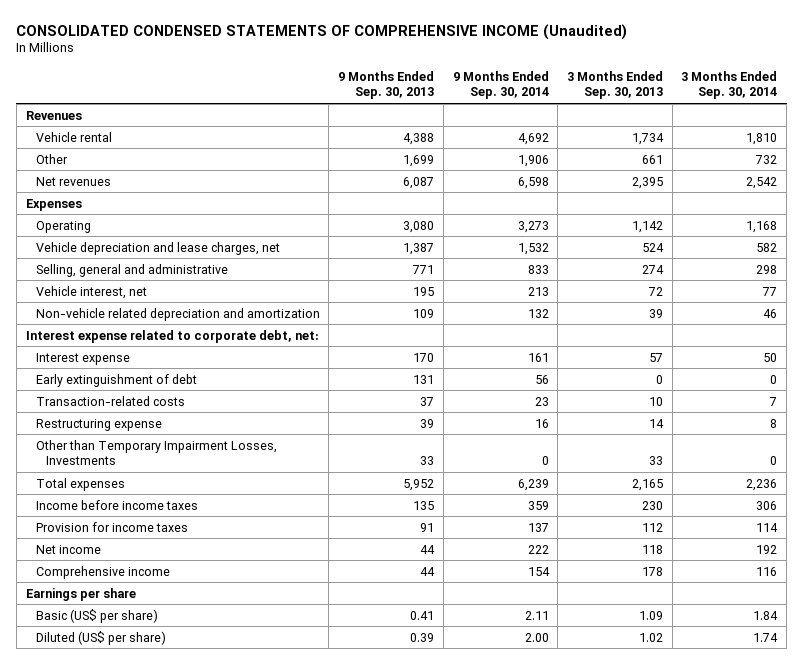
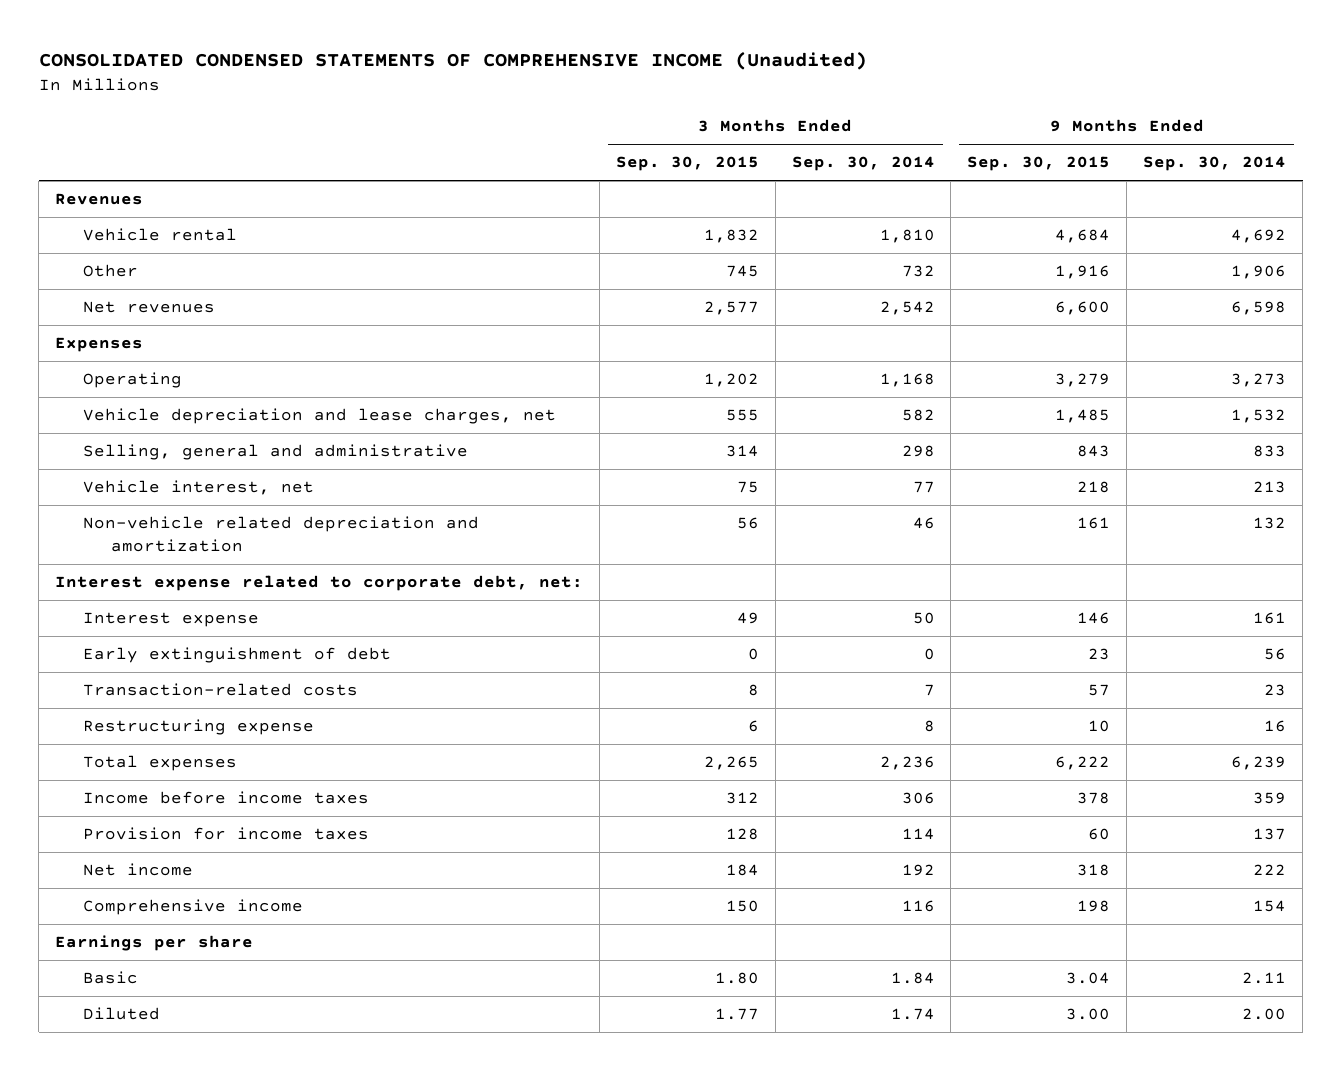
[338,70,435,100] 9 Months Ended Sep. 30, 2013 -> none
[566,70,663,100] 3 Months Ended Sep. 30, 2013 -> none
none -> [615,156,759,172] Sep. 30, 2015
none -> [967,156,1111,172] Sep. 30, 2015
[35,439,277,466] Other than Temporary Impairment Losses, Investments -> none
[35,608,158,623] Basic (US$ per share) -> [82,971,138,985] Basic
[35,630,166,645] Diluted (US$ per share) -> [82,1007,160,1021] Diluted

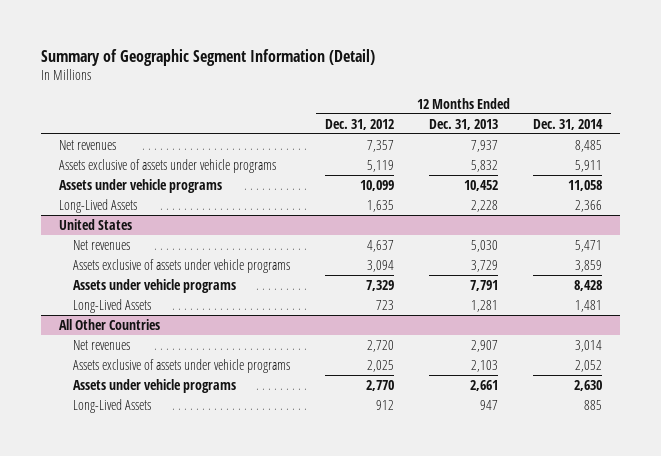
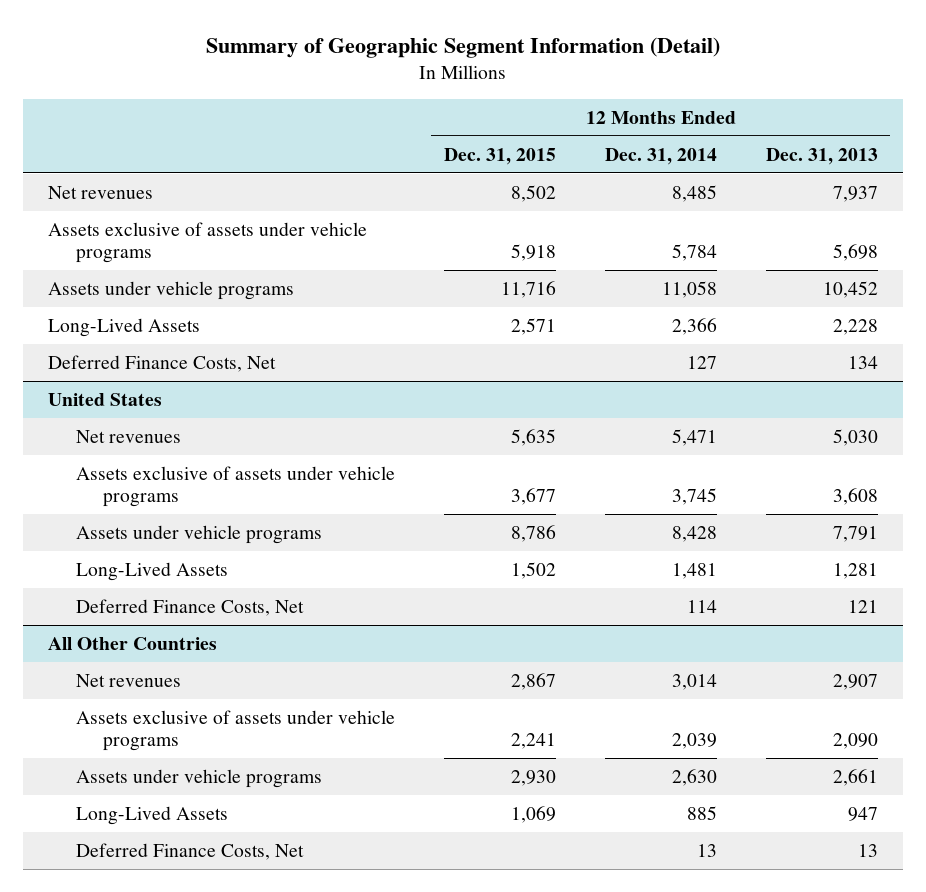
[324,118,394,130] Dec. 31, 2012 -> none
none -> [443,147,556,165] Dec. 31, 2015
[471,159,499,172] 5,832 -> [833,244,879,262] 5,698
[575,159,603,172] 5,911 -> [671,244,717,262] 5,784
none -> [48,354,277,372] Deferred Finance Costs, Net
[471,259,499,272] 3,729 -> [833,488,879,506] 3,608
[575,259,603,272] 3,859 -> [671,488,717,506] 3,745
none -> [75,598,304,616] Deferred Finance Costs, Net
[471,359,499,372] 2,103 -> [833,733,879,750] 2,090
[575,359,603,372] 2,052 -> [671,733,717,750] 2,039
none -> [75,842,304,860] Deferred Finance Costs, Net

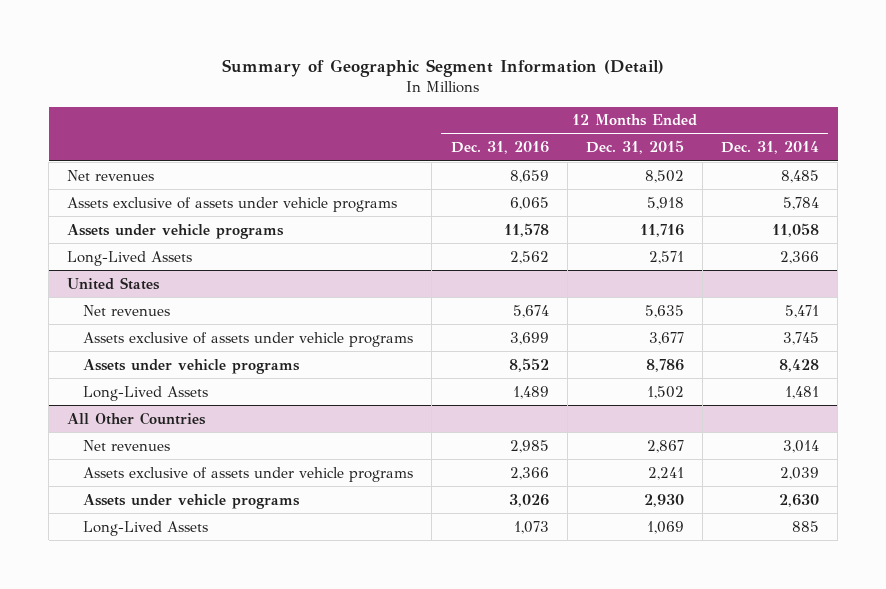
[766,147,879,165] Dec. 31, 2013 -> none
none -> [450,141,549,155] Dec. 31, 2016
[48,354,277,372] Deferred Finance Costs, Net -> none
[75,598,304,616] Deferred Finance Costs, Net -> none
[75,842,304,860] Deferred Finance Costs, Net -> none

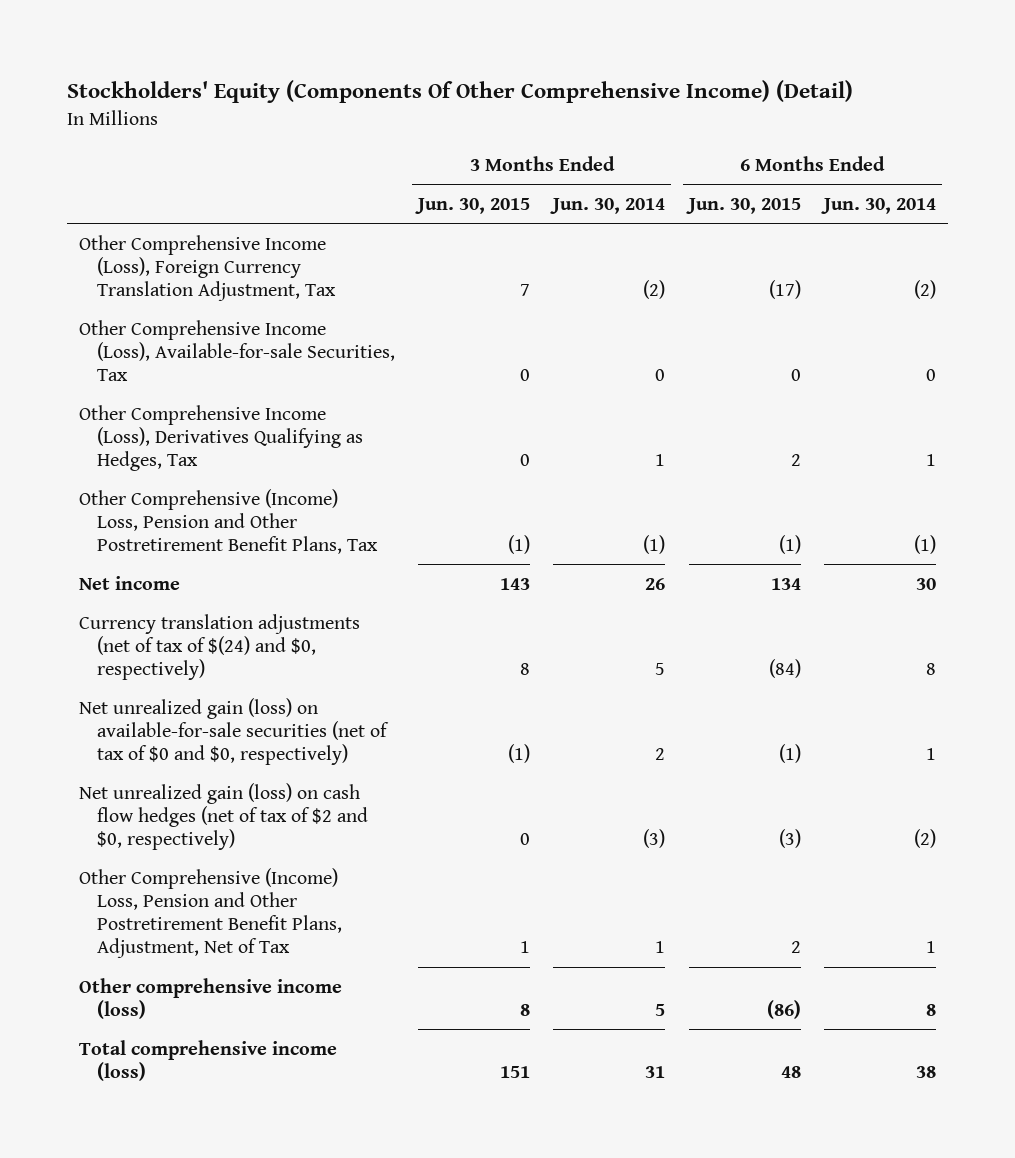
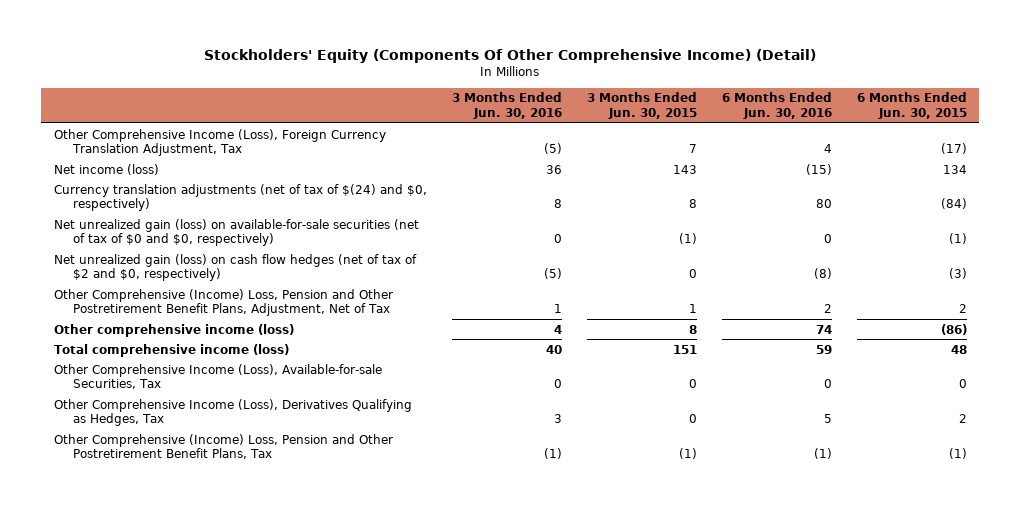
[550,197,666,214] Jun. 30, 2014 -> none
[820,197,936,214] Jun. 30, 2014 -> none
none -> [451,92,562,119] 3 Months Ended Jun. 30, 2016
none -> [721,92,832,119] 6 Months Ended Jun. 30, 2016
[78,575,180,590] Net income -> [53,163,159,175] Net income (loss)
[78,319,395,382] Other Comprehensive Income (Loss), Available-for-sale Securities, Tax -> [53,363,382,389] Other Comprehensive Income (Loss), Available-for-sale Securities, Tax
[78,404,363,472] Other Comprehensive Income (Loss), Derivatives Qualifying as Hedges, Tax -> [53,398,412,426] Other Comprehensive Income (Loss), Derivatives Qualifying as Hedges, Tax
[78,488,378,555] Other Comprehensive (Income) Loss, Pension and Other Postretirement Benefit Plans, Tax -> [53,433,393,459] Other Comprehensive (Income) Loss, Pension and Other Postretirement Benefit Plans, Tax

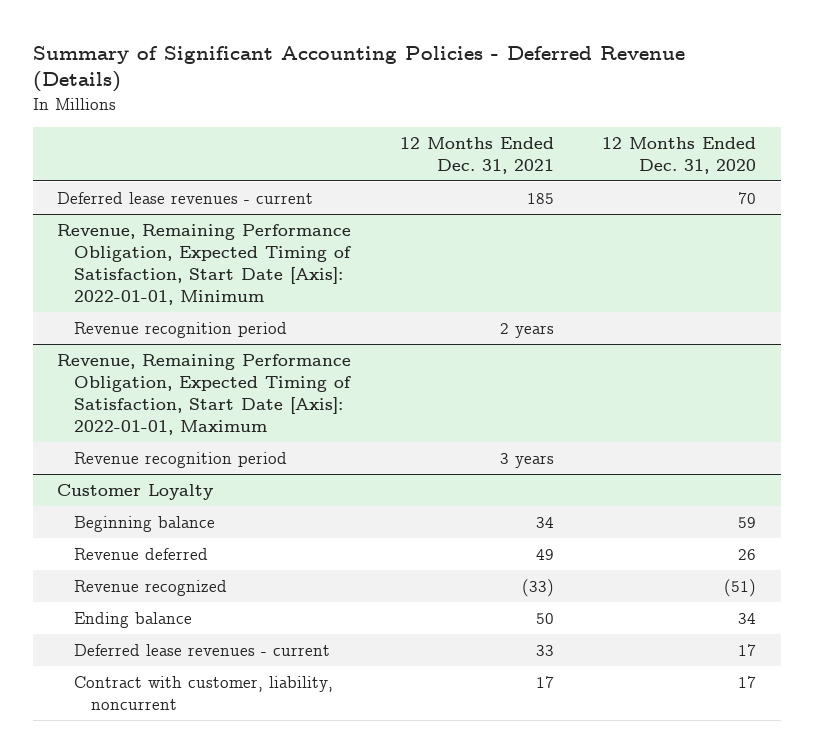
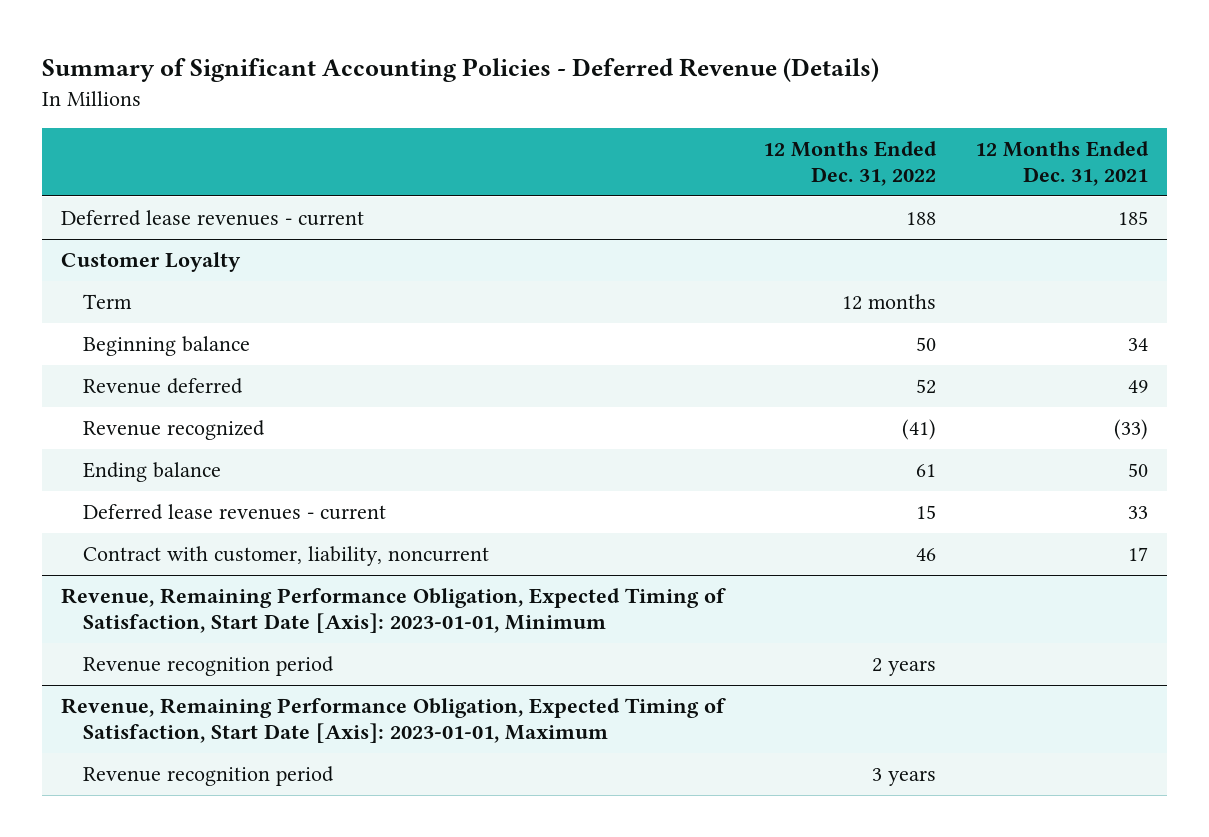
[602,136,757,174] 12 Months Ended Dec. 31, 2020 -> none
none -> [763,141,938,186] 12 Months Ended Dec. 31, 2022
[57,223,352,306] Revenue, Remaining Performance Obligation, Expected Timing of Satisfaction, Start Date [Axis]: 2022-01-01, Minimum -> none
[73,321,287,338] Revenue recognition period -> none
[57,353,352,436] Revenue, Remaining Performance Obligation, Expected Timing of Satisfaction, Start Date [Axis]: 2022-01-01, Maximum -> none
[73,451,287,468] Revenue recognition period -> none
none -> [83,294,133,310] Term
none -> [60,588,726,633] Revenue, Remaining Performance Obligation, Expected Timing of Satisfaction, Start Date [Axis]: 2023-01-01, Minimum
none -> [83,656,335,677] Revenue recognition period
none -> [60,698,726,743] Revenue, Remaining Performance Obligation, Expected Timing of Satisfaction, Start Date [Axis]: 2023-01-01, Maximum
none -> [83,766,335,787] Revenue recognition period

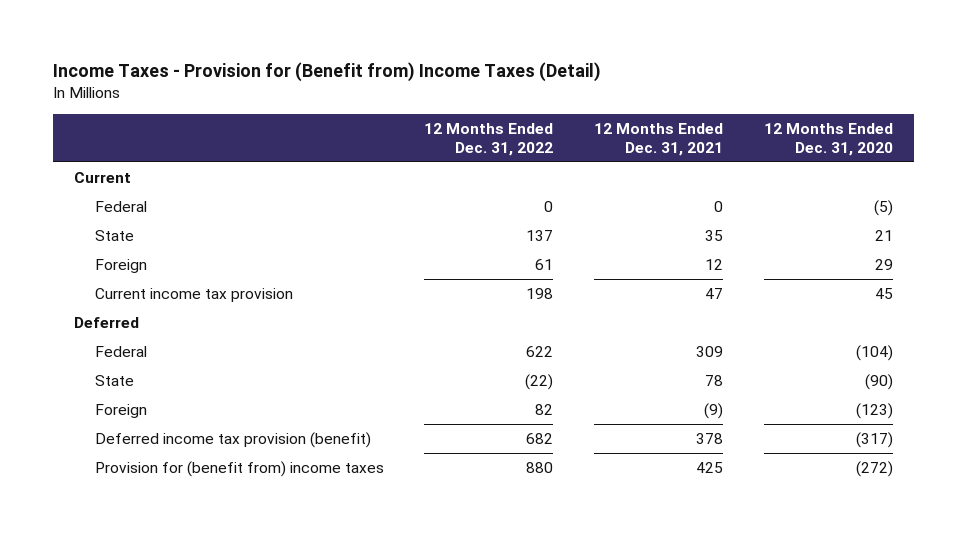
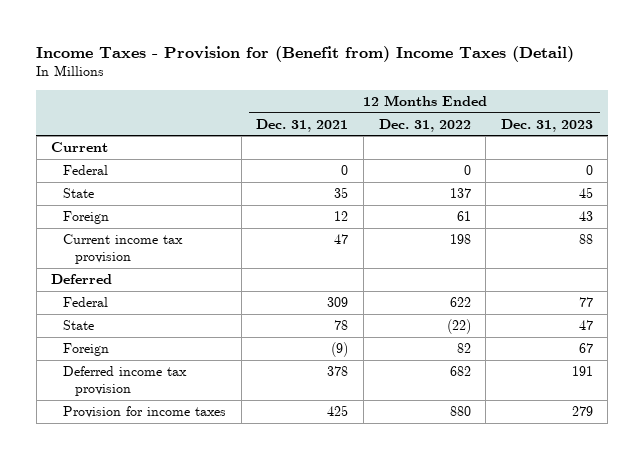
[764,122,894,156] 12 Months Ended Dec. 31, 2020 -> none
none -> [500,118,593,132] Dec. 31, 2023
[94,432,371,449] Deferred income tax provision (benefit) -> [63,366,188,396] Deferred income tax provision
[94,461,384,478] Provision for (benefit from) income taxes -> [63,406,227,419] Provision for income taxes

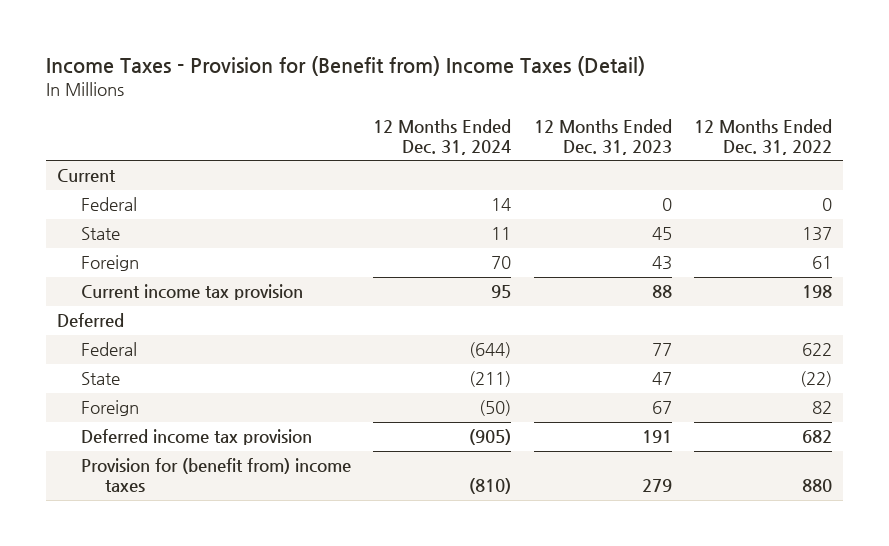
[256,118,349,132] Dec. 31, 2021 -> none
none -> [373,118,512,155] 12 Months Ended Dec. 31, 2024
[63,406,227,419] Provision for income taxes -> [81,458,352,493] Provision for (benefit from) income taxes

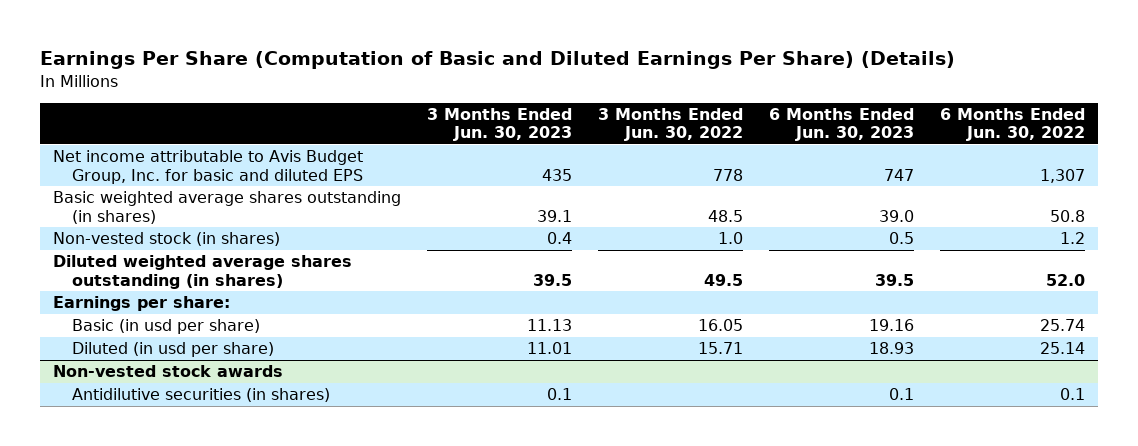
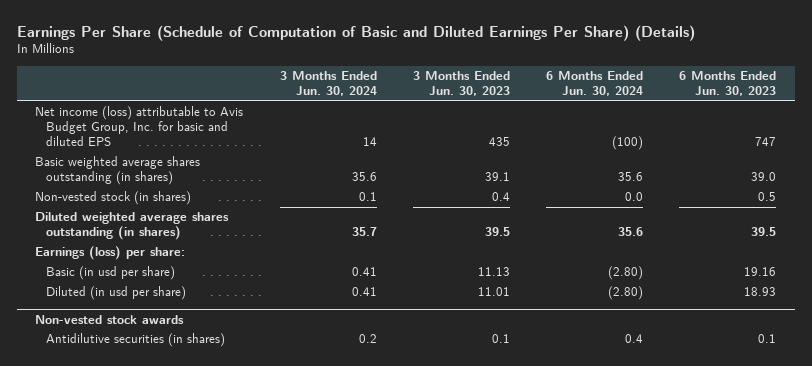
[40,50,956,69] Earnings Per Share (Computation of Basic and Diluted Earnings Per Share) (Details) -> [17,24,696,41] Earnings Per Share (Schedule of Computation of Basic and Diluted Earnings Per Share) (Details)
[598,107,744,142] 3 Months Ended Jun. 30, 2022 -> none
[940,107,1086,142] 6 Months Ended Jun. 30, 2022 -> none
none -> [279,71,377,97] 3 Months Ended Jun. 30, 2024
none -> [546,71,644,97] 6 Months Ended Jun. 30, 2024
[53,150,364,184] Net income attributable to Avis Budget Group, Inc. for basic and diluted EPS -> [35,106,244,147] Net income (loss) attributable to Avis Budget Group, Inc. for basic and diluted EPS
[53,296,231,312] Earnings per share: -> [35,246,186,261] Earnings (loss) per share:

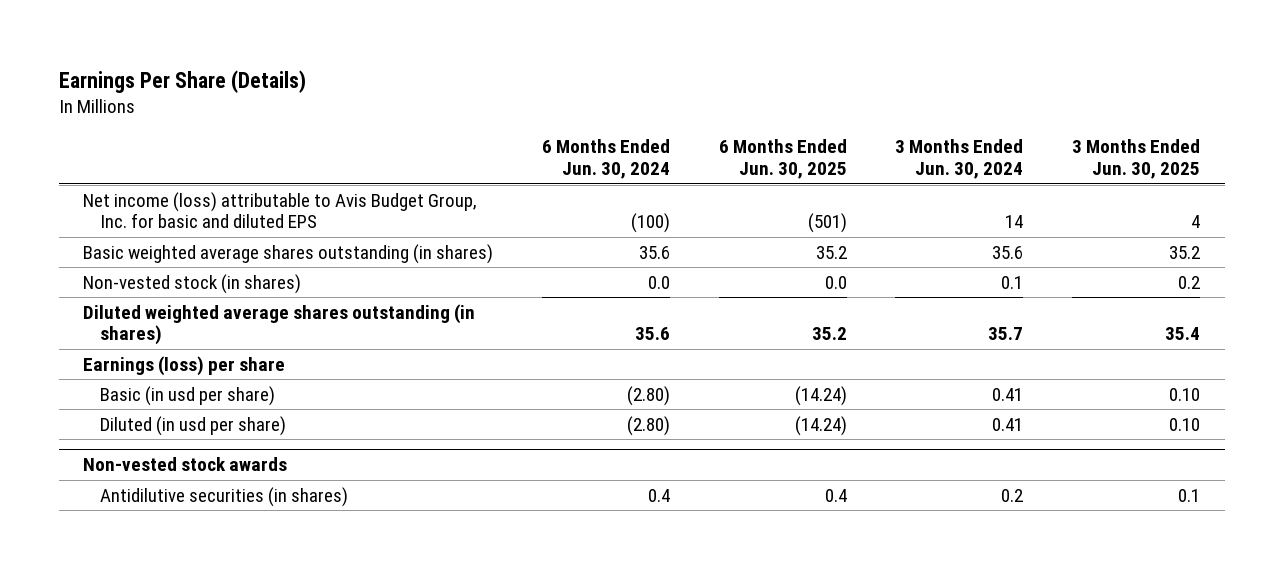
[17,24,696,41] Earnings Per Share (Schedule of Computation of Basic and Diluted Earnings Per Share) (Details) -> [58,69,306,93] Earnings Per Share (Details)
[412,71,510,97] 3 Months Ended Jun. 30, 2023 -> none
[679,71,777,97] 6 Months Ended Jun. 30, 2023 -> none
none -> [718,139,847,180] 6 Months Ended Jun. 30, 2025
none -> [1072,139,1201,180] 3 Months Ended Jun. 30, 2025
[35,246,186,261] Earnings (loss) per share: -> [83,355,286,376] Earnings (loss) per share

